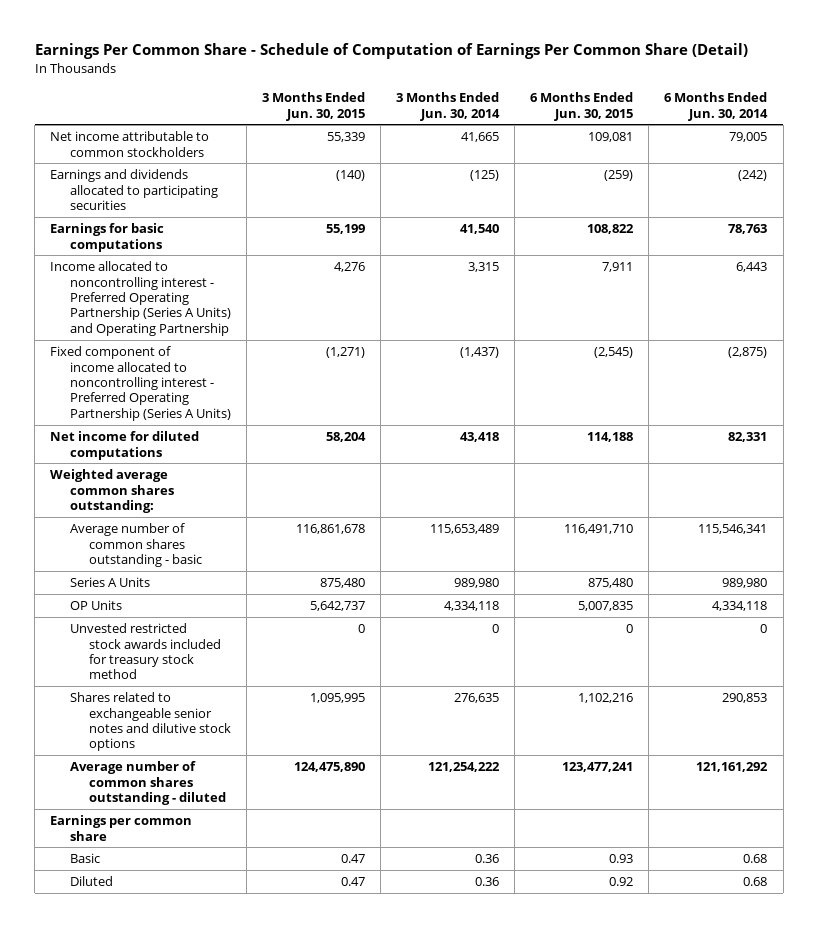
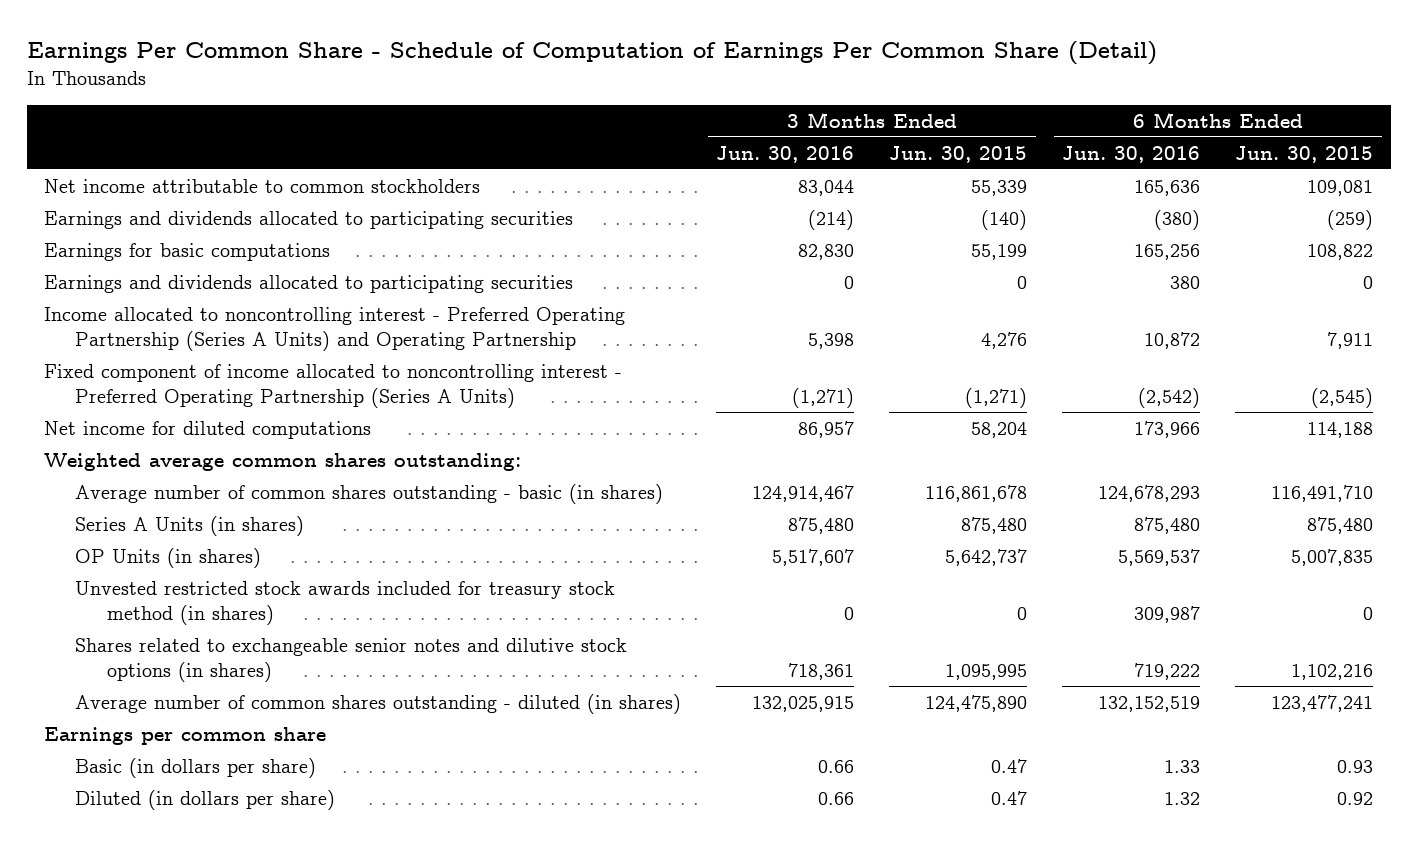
[396,92,501,121] 3 Months Ended Jun. 30, 2014 -> none
[664,92,769,121] 6 Months Ended Jun. 30, 2014 -> none
none -> [716,145,855,163] Jun. 30, 2016
none -> [1062,145,1201,163] Jun. 30, 2016
none -> [44,274,574,293] Earnings and dividends allocated to participating securities
[69,523,203,568] Average number of common shares outstanding - basic -> [75,483,664,504] Average number of common shares outstanding - basic (in shares)
[69,577,150,588] Series A Units -> [75,515,305,536] Series A Units (in shares)
[69,600,122,611] OP Units -> [75,547,262,568] OP Units (in shares)
[69,623,222,680] Unvested restricted stock awards included for treasury stock method -> [75,580,616,625] Unvested restricted stock awards included for treasury stock method (in shares)
[69,692,232,752] Shares related to exchangeable senior notes and dilutive stock options -> [75,637,628,682] Shares related to exchangeable senior notes and dilutive stock options (in shares)
[69,761,227,806] Average number of common shares outstanding - diluted -> [75,693,682,714] Average number of common shares outstanding - diluted (in shares)
[69,853,100,864] Basic -> [75,757,317,778] Basic (in dollars per share)
[69,876,113,887] Diluted -> [75,789,336,810] Diluted (in dollars per share)

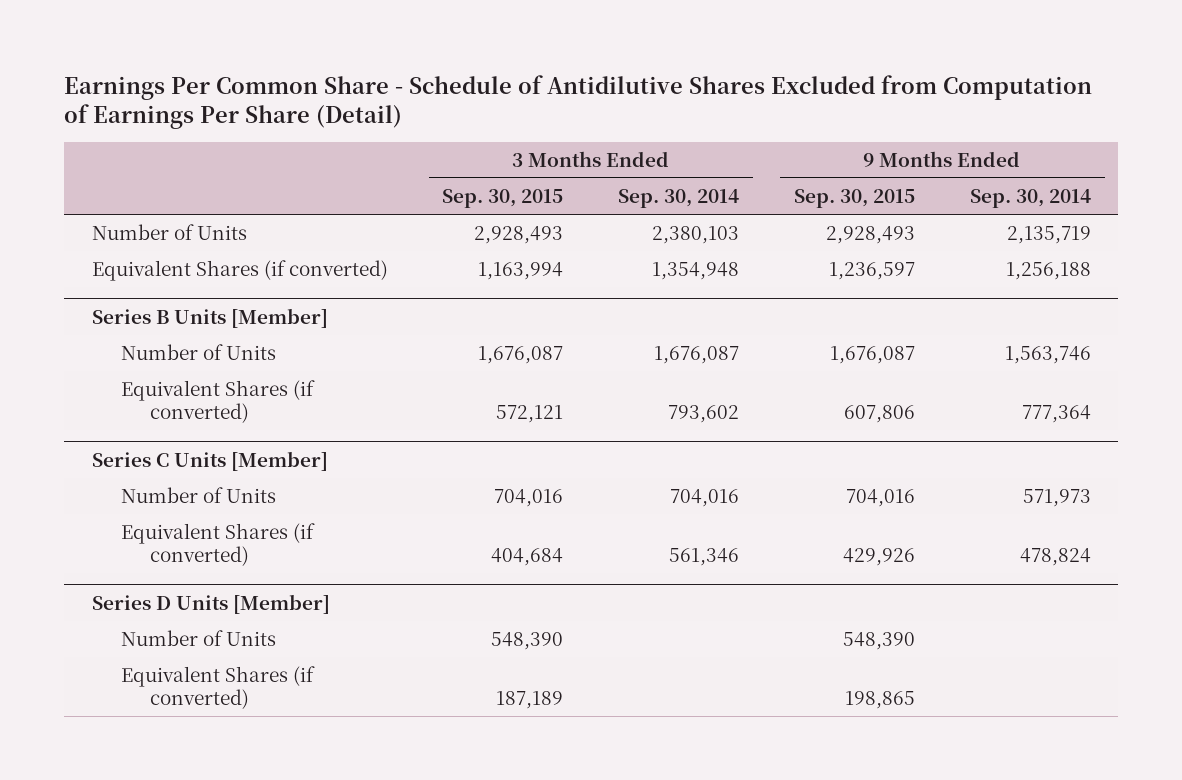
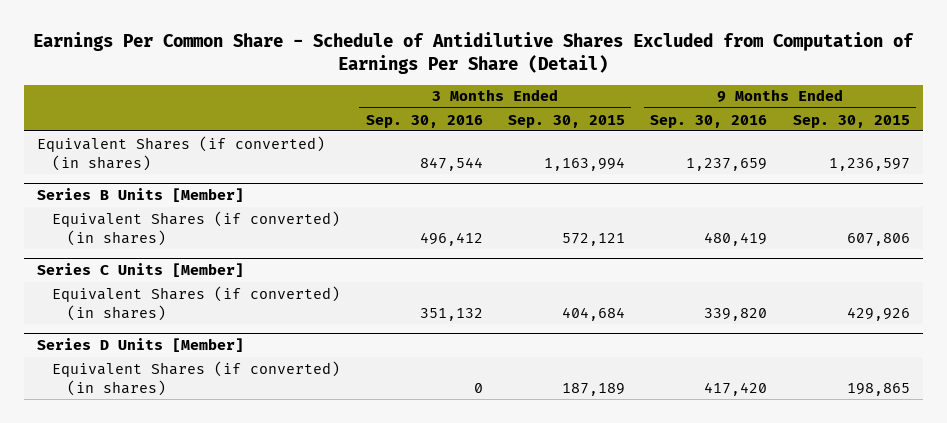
[618,188,740,208] Sep. 30, 2014 -> none
[969,188,1091,208] Sep. 30, 2014 -> none
none -> [365,114,483,128] Sep. 30, 2016
none -> [650,114,768,128] Sep. 30, 2016
[91,223,247,240] Number of Units -> none
[91,259,388,281] Equivalent Shares (if converted) -> [36,135,325,171] Equivalent Shares (if converted) (in shares)
[120,343,276,360] Number of Units -> none
[120,379,315,424] Equivalent Shares (if converted) -> [52,210,341,246] Equivalent Shares (if converted) (in shares)
[120,486,276,503] Number of Units -> none
[120,522,315,567] Equivalent Shares (if converted) -> [52,285,341,321] Equivalent Shares (if converted) (in shares)
[120,629,276,646] Number of Units -> none
[120,665,315,710] Equivalent Shares (if converted) -> [52,360,341,396] Equivalent Shares (if converted) (in shares)

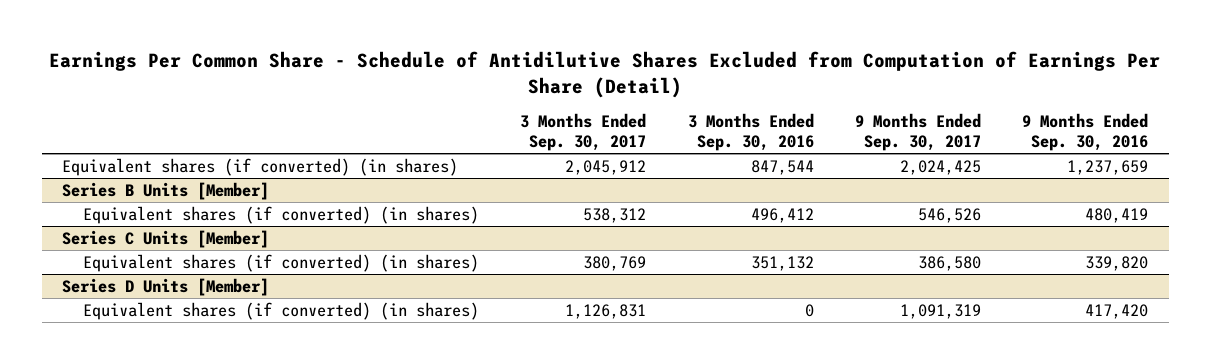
[508,114,626,128] Sep. 30, 2015 -> none
[792,114,910,128] Sep. 30, 2015 -> none
none -> [520,113,647,151] 3 Months Ended Sep. 30, 2017
none -> [855,113,982,151] 9 Months Ended Sep. 30, 2017
[36,135,325,171] Equivalent Shares (if converted) (in shares) -> [62,157,459,176] Equivalent shares (if converted) (in shares)
[52,210,341,246] Equivalent Shares (if converted) (in shares) -> [83,205,480,224] Equivalent shares (if converted) (in shares)
[52,285,341,321] Equivalent Shares (if converted) (in shares) -> [83,253,480,272] Equivalent shares (if converted) (in shares)
[52,360,341,396] Equivalent Shares (if converted) (in shares) -> [83,301,480,320] Equivalent shares (if converted) (in shares)

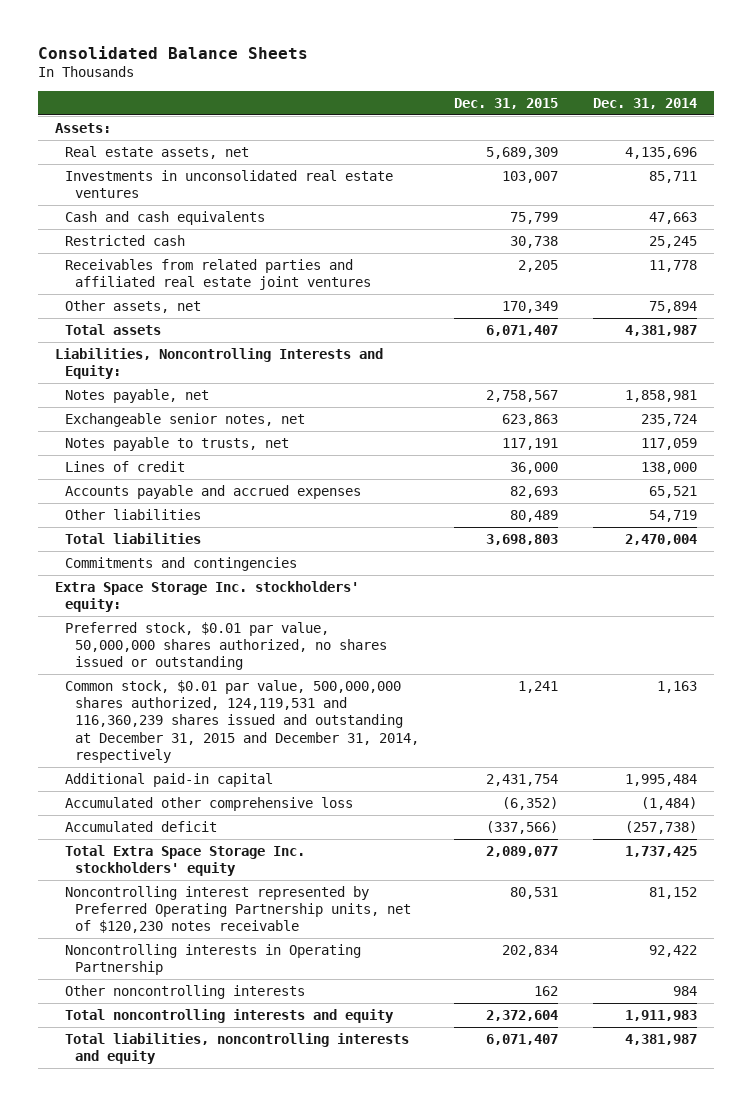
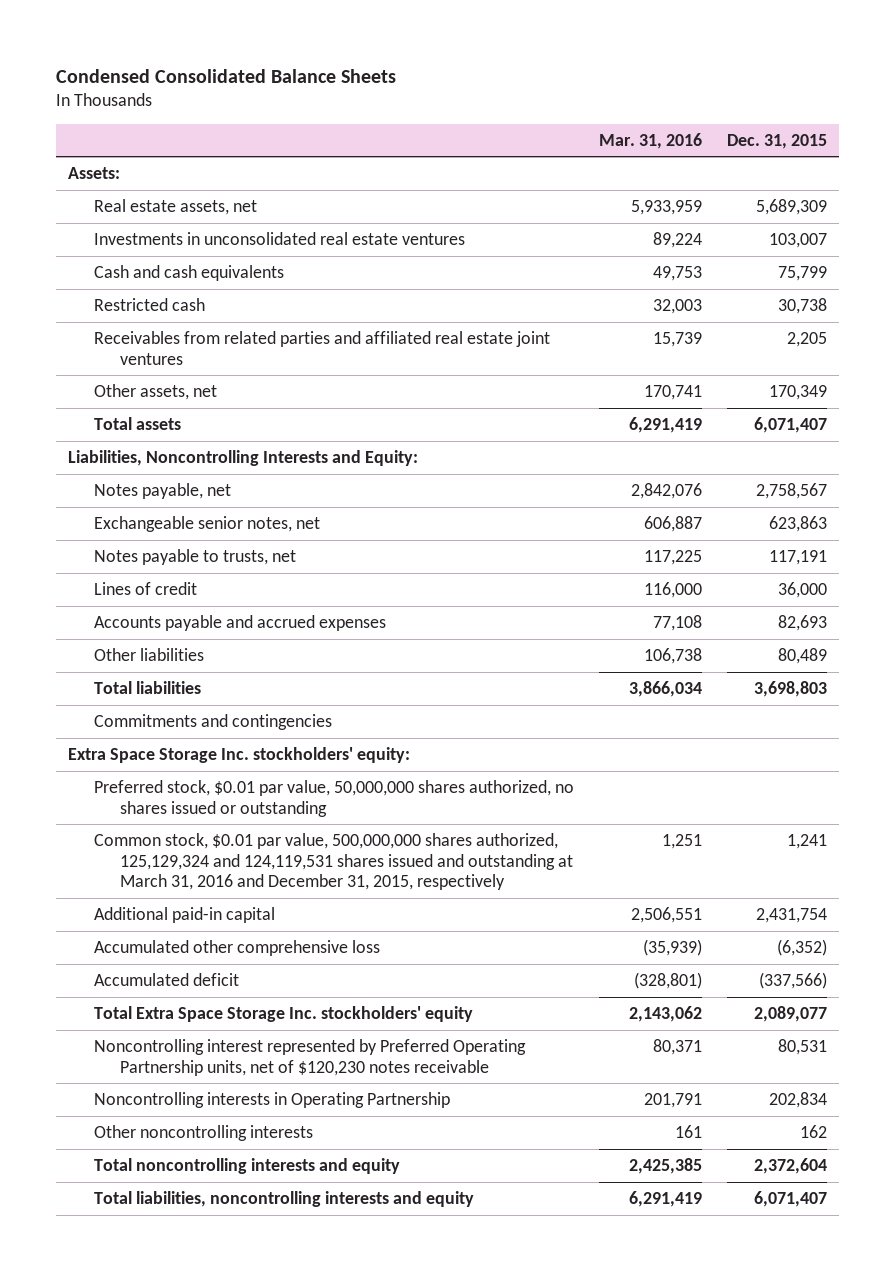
[37,45,308,59] Consolidated Balance Sheets -> [55,68,396,83] Condensed Consolidated Balance Sheets
[592,97,697,109] Dec. 31, 2014 -> none
none -> [599,132,703,149] Mar. 31, 2016
[64,679,419,763] Common stock, $0.01 par value, 500,000,000 shares authorized, 124,119,531 and 116,360,239 shares issued and outstanding at December 31, 2015 and December 31, 2014, respectively -> [94,833,574,890] Common stock, $0.01 par value, 500,000,000 shares authorized, 125,129,324 and 124,119,531 shares issued and outstanding at March 31, 2016 and December 31, 2015, respectively

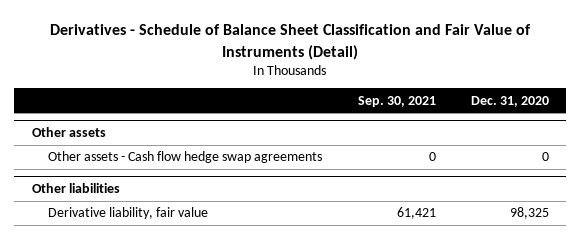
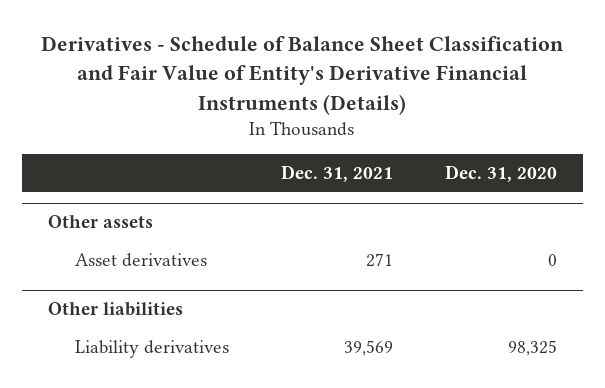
[50,24,532,60] Derivatives - Schedule of Balance Sheet Classification and Fair Value of Instruments (Detail) -> [41,36,565,115] Derivatives - Schedule of Balance Sheet Classification and Fair Value of Entity's Derivative Financial Instruments (Details)
[357,95,436,107] Sep. 30, 2021 -> none
none -> [280,164,393,182] Dec. 31, 2021
[48,151,323,164] Other assets - Cash flow hedge swap agreements -> [75,252,208,267] Asset derivatives
[48,207,209,220] Derivative liability, fair value -> [75,339,230,358] Liability derivatives

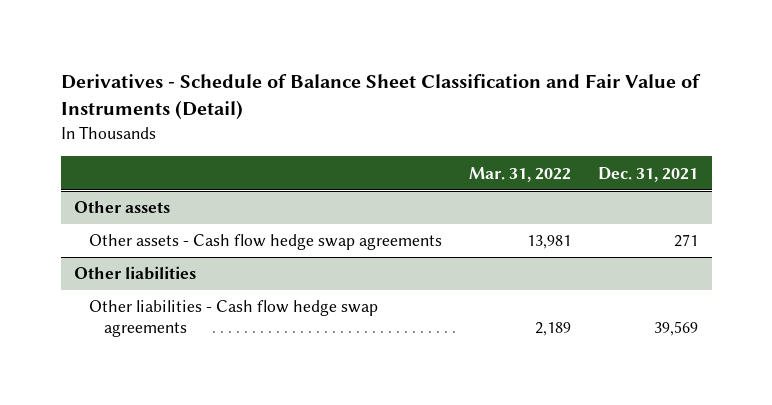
[41,36,565,115] Derivatives - Schedule of Balance Sheet Classification and Fair Value of Entity's Derivative Financial Instruments (Details) -> [60,73,701,121] Derivatives - Schedule of Balance Sheet Classification and Fair Value of Instruments (Detail)
[444,164,557,182] Dec. 31, 2020 -> none
none -> [469,166,572,182] Mar. 31, 2022
[75,252,208,267] Asset derivatives -> [89,234,443,251] Other assets - Cash flow hedge swap agreements
[75,339,230,358] Liability derivatives -> [89,300,379,338] Other liabilities - Cash flow hedge swap agreements

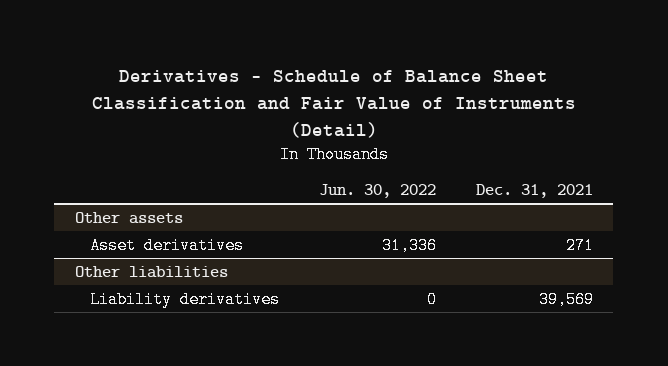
[469,166,572,182] Mar. 31, 2022 -> none
none -> [318,184,436,199] Jun. 30, 2022
[89,234,443,251] Other assets - Cash flow hedge swap agreements -> [89,236,244,254] Asset derivatives
[89,300,379,338] Other liabilities - Cash flow hedge swap agreements -> [89,290,280,308] Liability derivatives

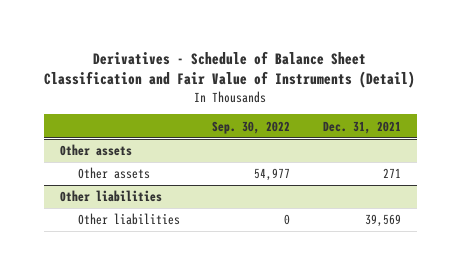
[318,184,436,199] Jun. 30, 2022 -> none
none -> [212,120,291,134] Sep. 30, 2022
[89,236,244,254] Asset derivatives -> [78,167,151,180] Other assets
[89,290,280,308] Liability derivatives -> [78,213,181,226] Other liabilities

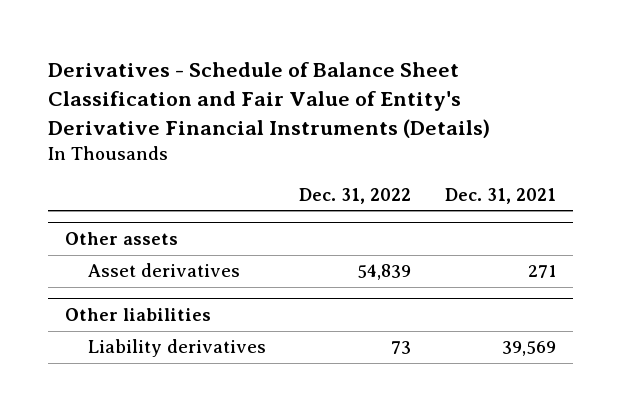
[44,51,416,89] Derivatives - Schedule of Balance Sheet Classification and Fair Value of Instruments (Detail) -> [48,62,491,138] Derivatives - Schedule of Balance Sheet Classification and Fair Value of Entity's Derivative Financial Instruments (Details)
[212,120,291,134] Sep. 30, 2022 -> none
none -> [299,187,412,204] Dec. 31, 2022
[78,167,151,180] Other assets -> [87,263,240,278] Asset derivatives
[78,213,181,226] Other liabilities -> [87,339,266,358] Liability derivatives

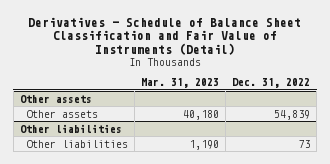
[48,62,491,138] Derivatives - Schedule of Balance Sheet Classification and Fair Value of Entity's Derivative Financial Instruments (Details) -> [28,16,302,56] Derivatives - Schedule of Balance Sheet Classification and Fair Value of Instruments (Detail)
[445,187,557,204] Dec. 31, 2021 -> none
none -> [141,78,220,89] Mar. 31, 2023
[87,263,240,278] Asset derivatives -> [26,109,99,118] Other assets
[87,339,266,358] Liability derivatives -> [26,139,129,148] Other liabilities

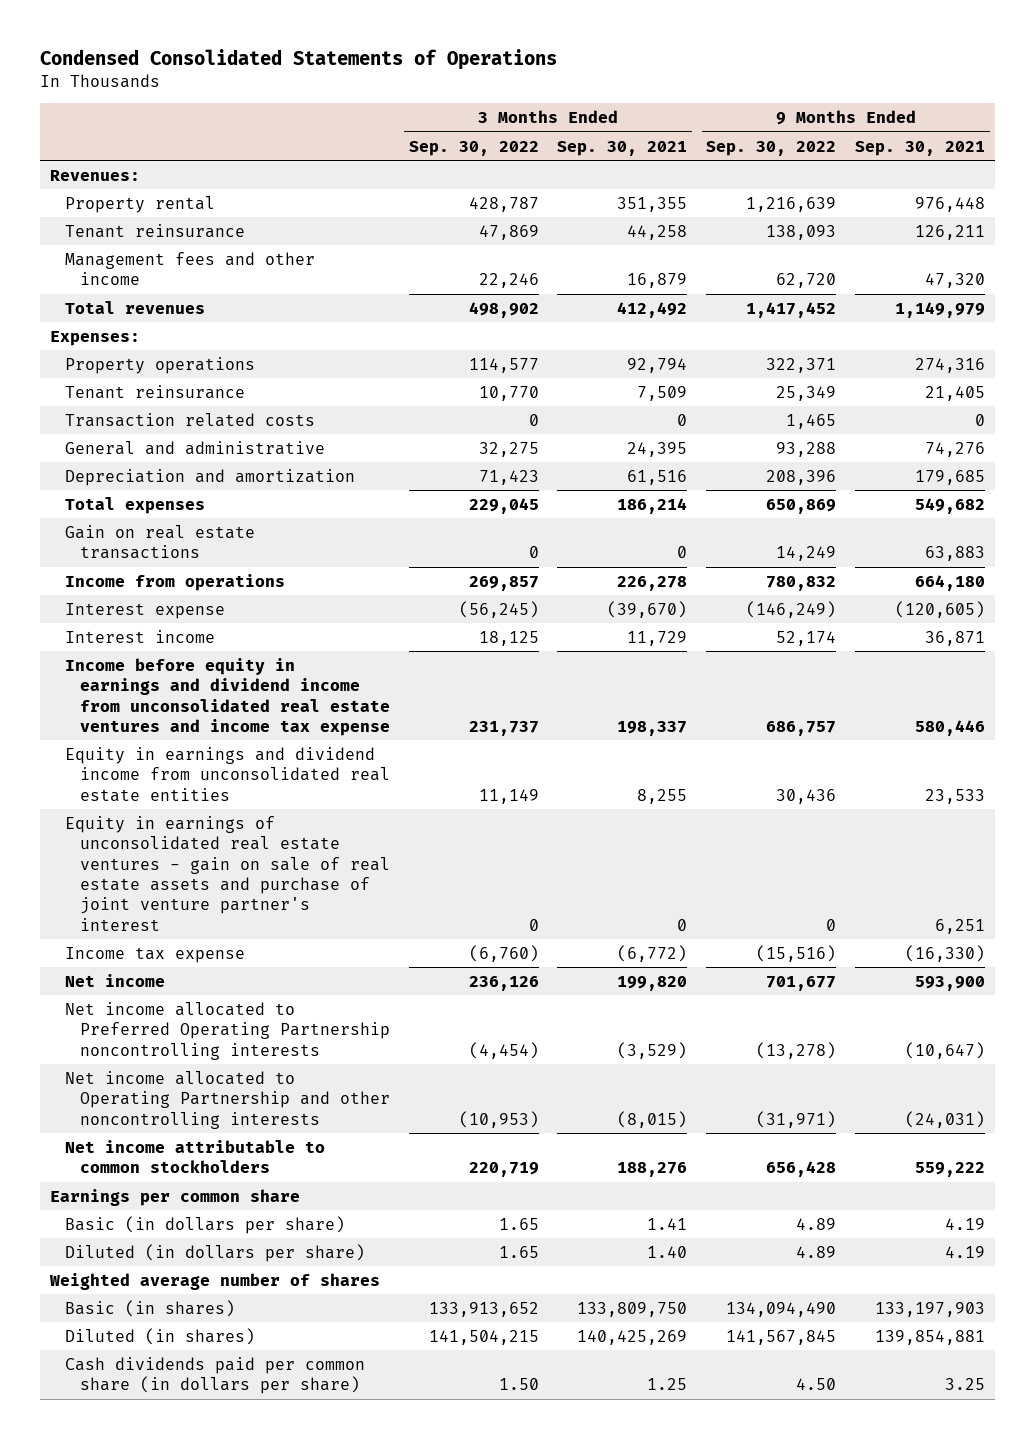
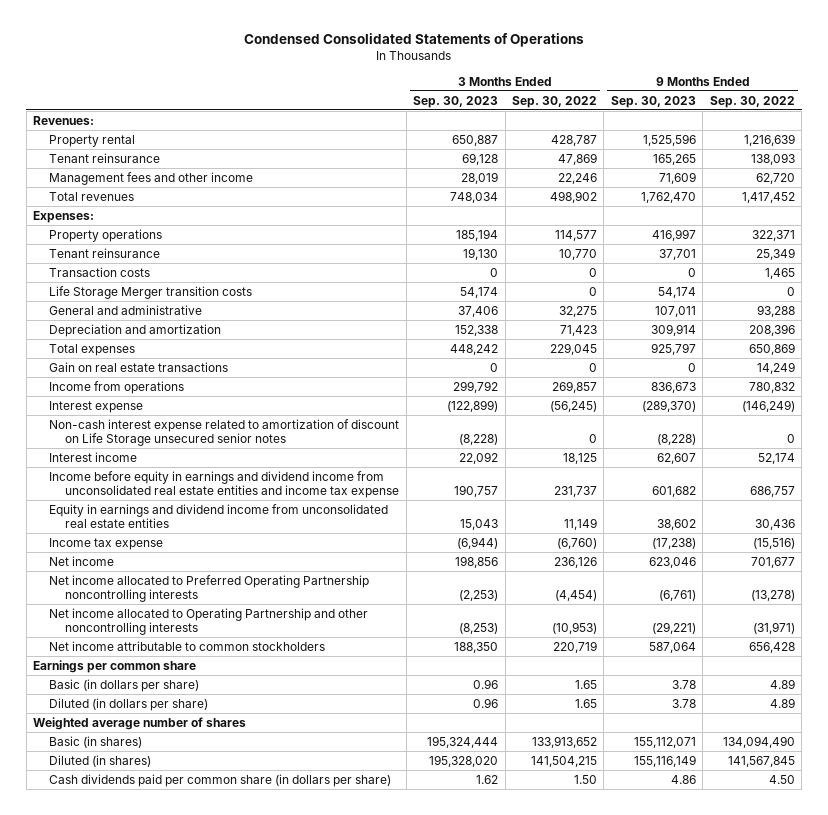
[557,140,688,156] Sep. 30, 2021 -> none
[855,140,986,156] Sep. 30, 2021 -> none
none -> [413,95,499,108] Sep. 30, 2023
none -> [610,95,696,108] Sep. 30, 2023
[64,412,315,427] Transaction related costs -> [49,266,151,277] Transaction costs
none -> [49,285,253,299] Life Storage Merger transition costs
none -> [49,418,400,447] Non-cash interest expense related to amortization of discount on Life Storage unsecured senior notes
[64,657,390,736] Income before equity in earnings and dividend income from unconsolidated real estate ventures and income tax expense -> [49,470,400,499] Income before equity in earnings and dividend income from unconsolidated real estate entities and income tax expense
[64,815,390,931] Equity in earnings of unconsolidated real estate ventures - gain on sale of real estate assets and purchase of joint venture partner's interest -> none

